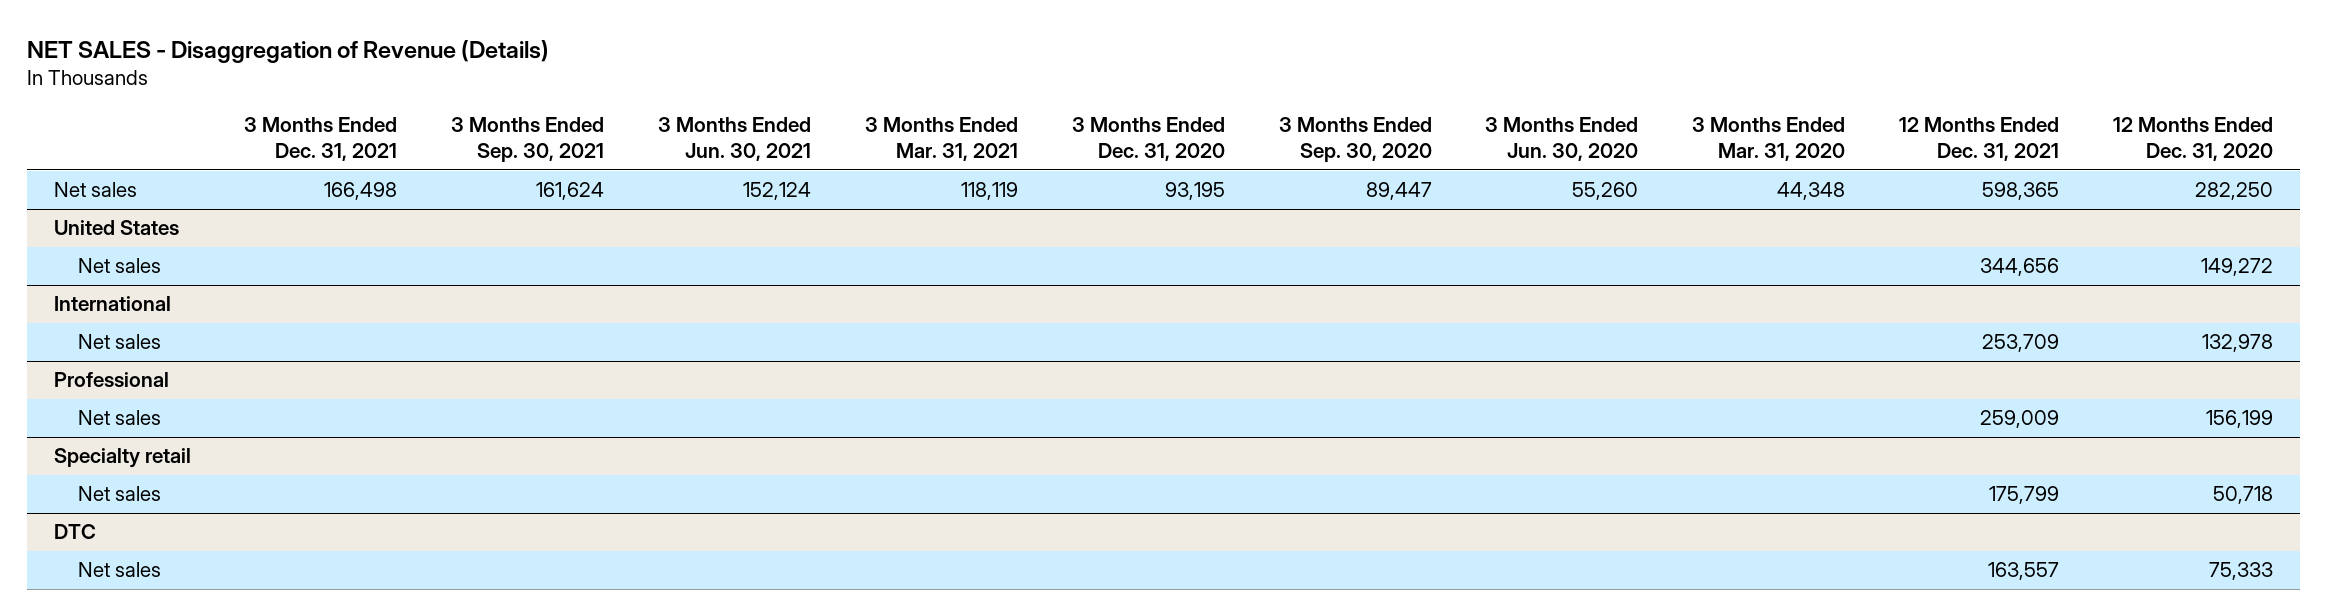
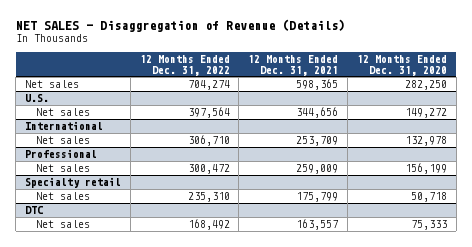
[244,117,398,161] 3 Months Ended Dec. 31, 2021 -> none
[451,117,605,162] 3 Months Ended Sep. 30, 2021 -> none
[658,117,812,161] 3 Months Ended Jun. 30, 2021 -> none
[864,117,1018,161] 3 Months Ended Mar. 31, 2021 -> none
[1071,117,1225,161] 3 Months Ended Dec. 31, 2020 -> none
[1278,117,1432,162] 3 Months Ended Sep. 30, 2020 -> none
[1485,117,1639,161] 3 Months Ended Jun. 30, 2020 -> none
[1692,117,1846,161] 3 Months Ended Mar. 31, 2020 -> none
none -> [139,54,230,76] 12 Months Ended Dec. 31, 2022
[53,220,179,236] United States -> [24,94,49,103] U.S.

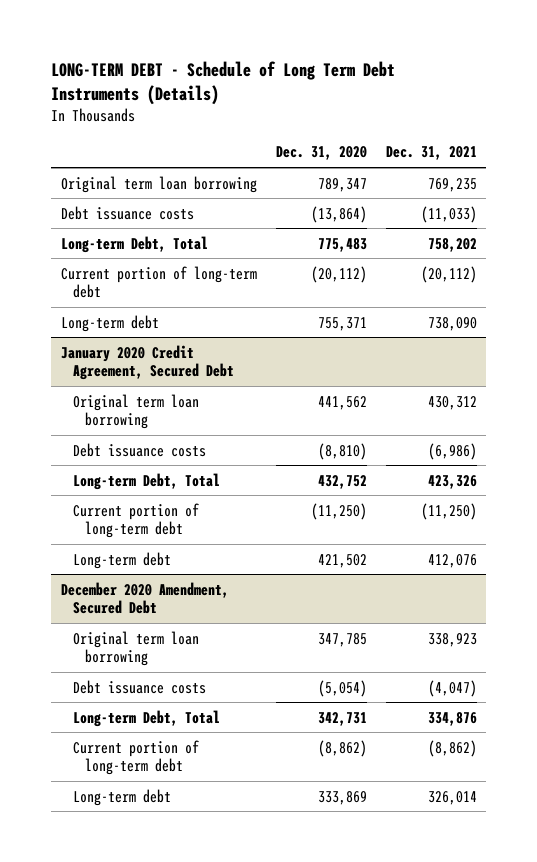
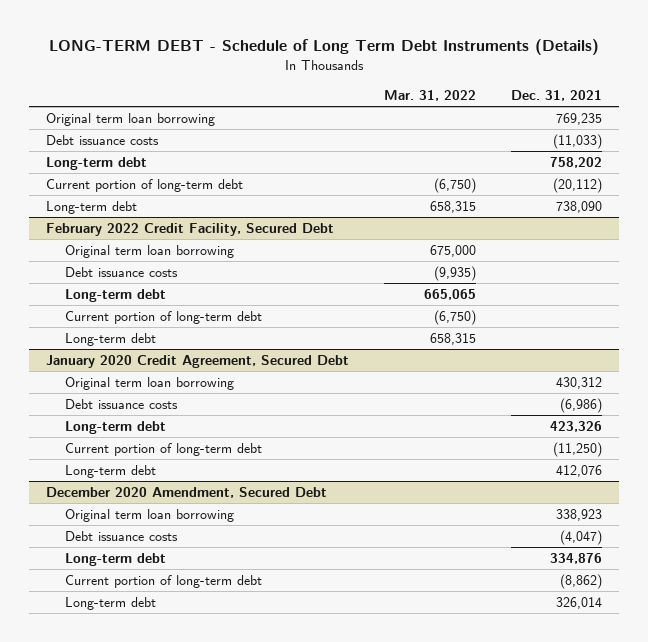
[275,146,367,161] Dec. 31, 2020 -> none
none -> [383,90,476,102] Mar. 31, 2022
[60,235,208,253] Long-term Debt, Total -> [46,157,148,171] Long-term debt
none -> [46,223,335,237] February 2022 Credit Facility, Secured Debt
none -> [65,245,235,259] Original term loan borrowing
none -> [65,267,179,278] Debt issuance costs
none -> [65,289,167,303] Long-term debt
none -> [65,311,263,325] Current portion of long-term debt
none -> [65,333,157,347] Long-term debt
[72,472,220,490] Long-term Debt, Total -> [65,421,167,435] Long-term debt
[72,709,220,727] Long-term Debt, Total -> [65,553,167,567] Long-term debt

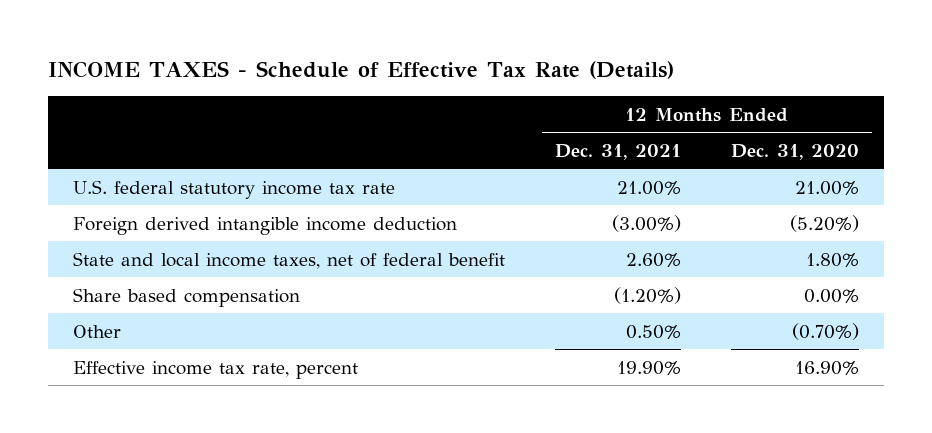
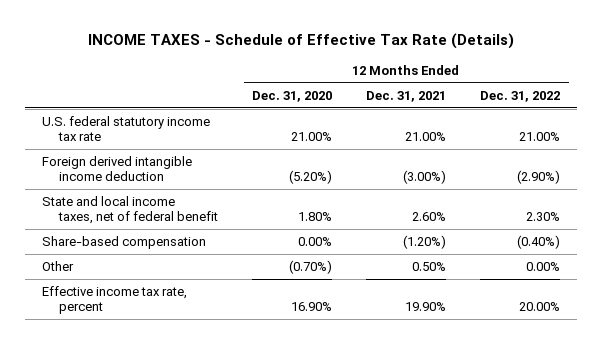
none -> [480,91,561,103] Dec. 31, 2022
[72,287,300,307] Share based compensation -> [41,236,206,250] Share-based compensation

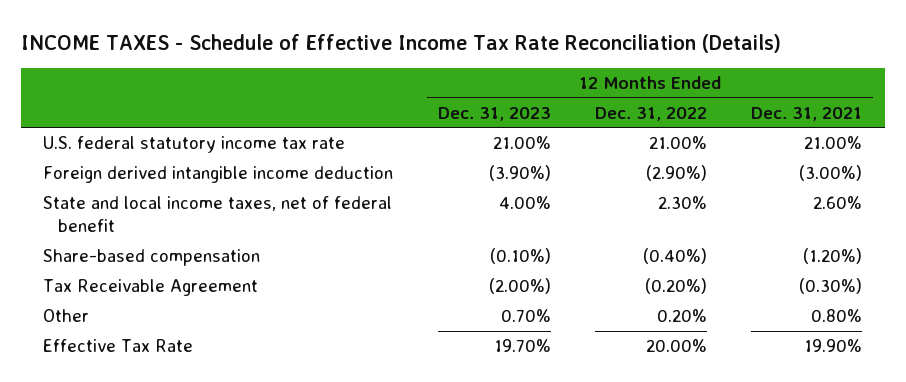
[88,32,515,49] INCOME TAXES - Schedule of Effective Tax Rate (Details) -> [21,33,782,53] INCOME TAXES - Schedule of Effective Income Tax Rate Reconciliation (Details)
[252,91,333,103] Dec. 31, 2020 -> none
none -> [437,106,551,121] Dec. 31, 2023
none -> [43,279,259,297] Tax Receivable Agreement
[412,262,447,272] 0.50% -> [811,309,863,323] 0.80%
[526,262,561,272] 0.00% -> [657,309,708,323] 0.20%
[41,286,187,315] Effective income tax rate, percent -> [43,339,194,353] Effective Tax Rate

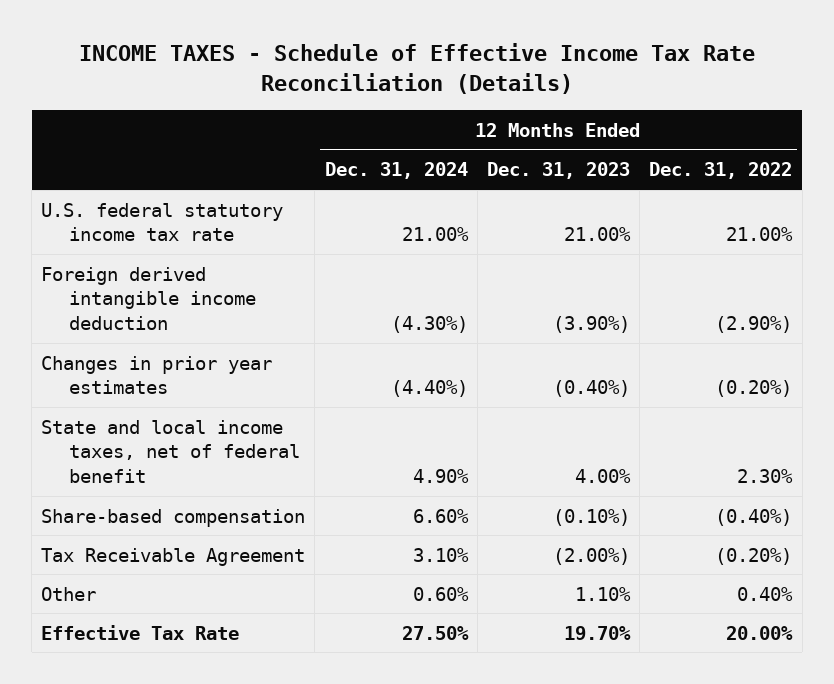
[751,106,863,121] Dec. 31, 2021 -> none
none -> [324,162,468,180] Dec. 31, 2024
none -> [41,355,273,395] Changes in prior year estimates
[500,309,551,323] 0.70% -> [574,586,631,601] 1.10%
[657,309,708,323] 0.20% -> [737,586,794,601] 0.40%

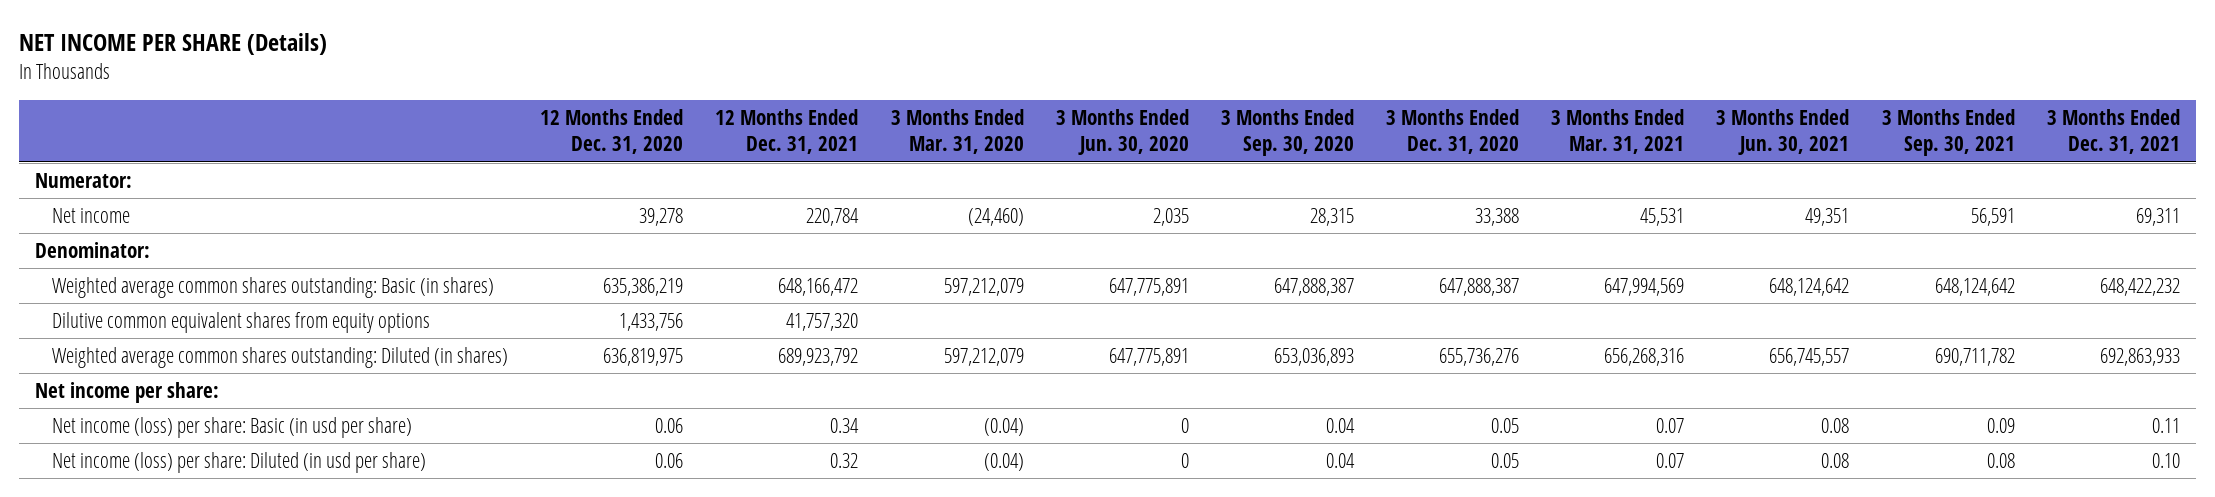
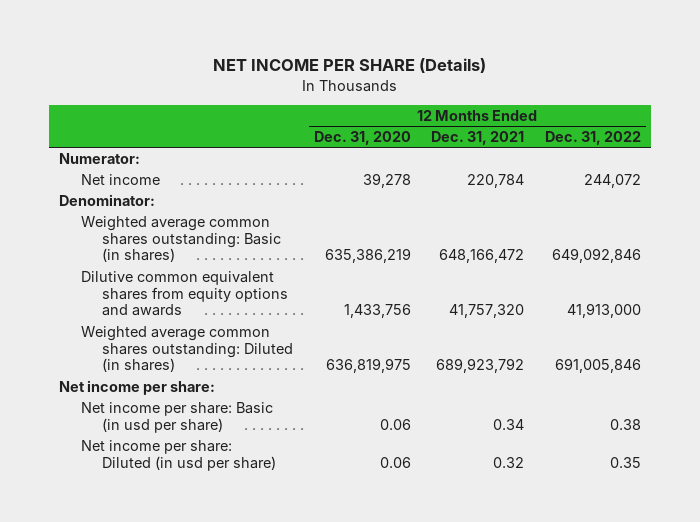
[890,108,1024,155] 3 Months Ended Mar. 31, 2020 -> none
[1055,108,1189,156] 3 Months Ended Jun. 30, 2020 -> none
[1220,108,1354,157] 3 Months Ended Sep. 30, 2020 -> none
[1386,108,1520,155] 3 Months Ended Dec. 31, 2020 -> none
[1551,108,1685,155] 3 Months Ended Mar. 31, 2021 -> none
[1716,108,1850,156] 3 Months Ended Jun. 30, 2021 -> none
[1881,108,2015,157] 3 Months Ended Sep. 30, 2021 -> none
[2046,108,2180,155] 3 Months Ended Dec. 31, 2021 -> none
none -> [544,131,641,146] Dec. 31, 2022
[52,311,431,333] Dilutive common equivalent shares from equity options -> [80,270,289,317] Dilutive common equivalent shares from equity options and awards
[52,416,413,438] Net income (loss) per share: Basic (in usd per share) -> [80,401,273,433] Net income per share: Basic (in usd per share)
[52,451,427,473] Net income (loss) per share: Diluted (in usd per share) -> [80,439,277,471] Net income per share: Diluted (in usd per share)

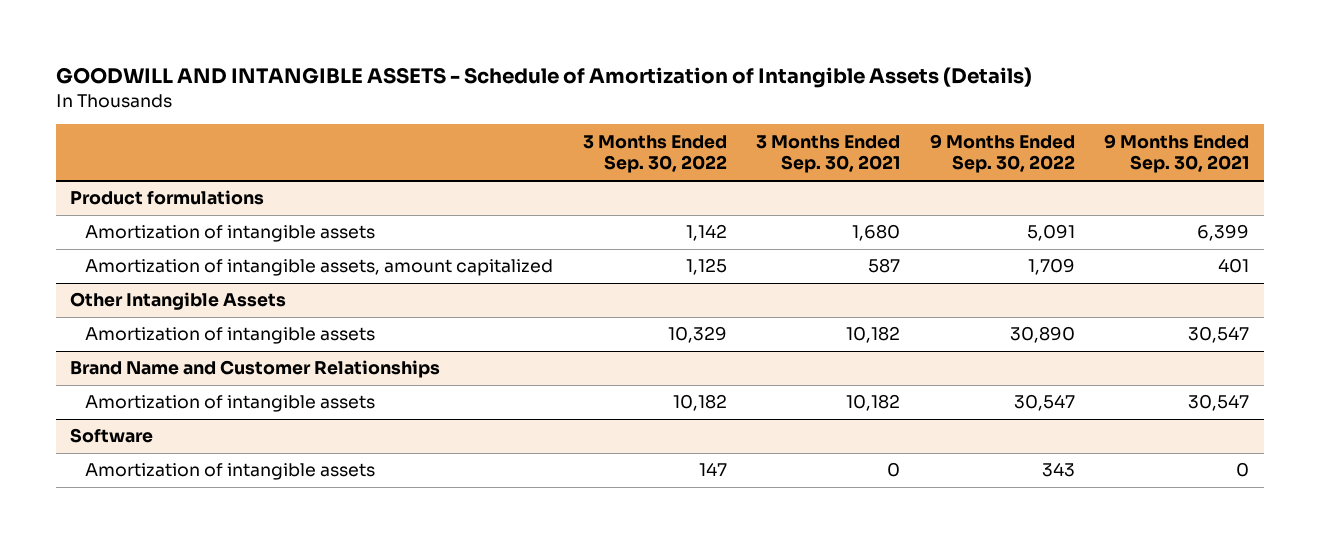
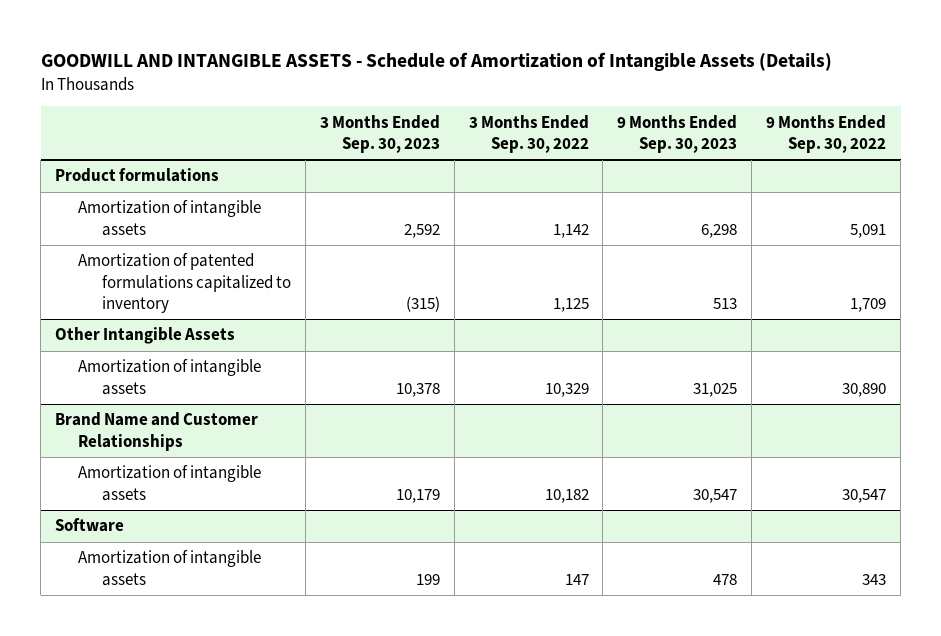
[756,134,901,174] 3 Months Ended Sep. 30, 2021 -> none
[1103,133,1249,174] 9 Months Ended Sep. 30, 2021 -> none
none -> [319,114,440,154] 3 Months Ended Sep. 30, 2023
none -> [617,114,738,154] 9 Months Ended Sep. 30, 2023
[85,259,554,277] Amortization of intangible assets, amount capitalized -> [78,253,291,314] Amortization of patented formulations capitalized to inventory

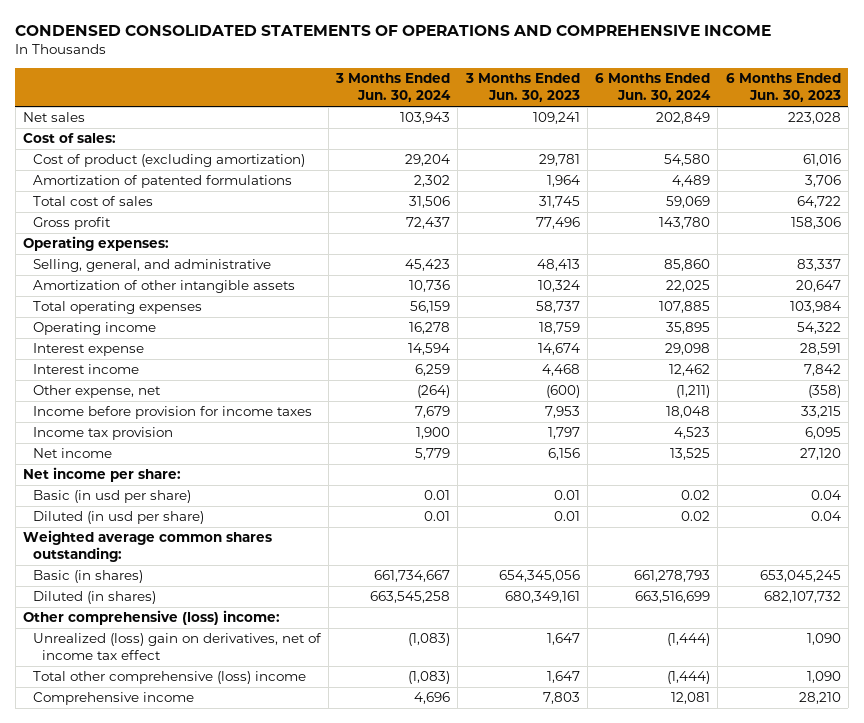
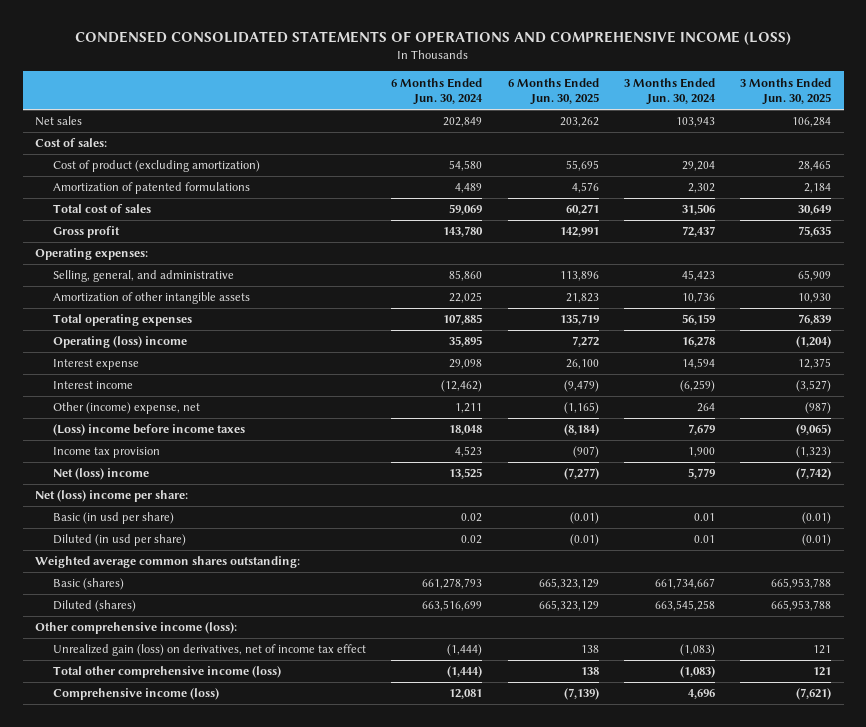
[15,25,772,37] CONDENSED CONSOLIDATED STATEMENTS OF OPERATIONS AND COMPREHENSIVE INCOME -> [75,31,792,46] CONDENSED CONSOLIDATED STATEMENTS OF OPERATIONS AND COMPREHENSIVE INCOME (LOSS)
[464,73,580,103] 3 Months Ended Jun. 30, 2023 -> none
[725,73,841,103] 6 Months Ended Jun. 30, 2023 -> none
none -> [507,77,599,106] 6 Months Ended Jun. 30, 2025
none -> [739,77,831,106] 3 Months Ended Jun. 30, 2025
[32,322,156,336] Operating income -> [53,336,188,349] Operating (loss) income
[415,364,451,377] 6,259 -> [679,380,715,393] (6,259)
[669,364,711,377] 12,462 -> [441,380,483,393] (12,462)
[32,385,161,399] Other expense, net -> [53,402,201,415] Other (income) expense, net
[417,385,451,399] (264) -> [696,403,715,413] 264
[676,385,711,399] (1,211) -> [455,403,483,414] 1,211
[32,406,312,420] Income before provision for income taxes -> [53,424,246,437] (Loss) income before income taxes
[32,448,112,459] Net income -> [53,468,150,481] Net (loss) income
[22,467,181,483] Net income per share: -> [35,490,189,503] Net (loss) income per share:
[32,570,143,584] Basic (in shares) -> [53,578,125,591] Basic (shares)
[32,591,156,605] Diluted (in shares) -> [53,600,137,613] Diluted (shares)
[22,610,280,626] Other comprehensive (loss) income: -> [35,622,238,635] Other comprehensive income (loss):
[32,633,322,661] Unrealized (loss) gain on derivatives, net of income tax effect -> [53,644,367,657] Unrealized gain (loss) on derivatives, net of income tax effect
[32,671,306,685] Total other comprehensive (loss) income -> [53,666,282,679] Total other comprehensive income (loss)
[32,692,194,706] Comprehensive income -> [53,688,220,701] Comprehensive income (loss)

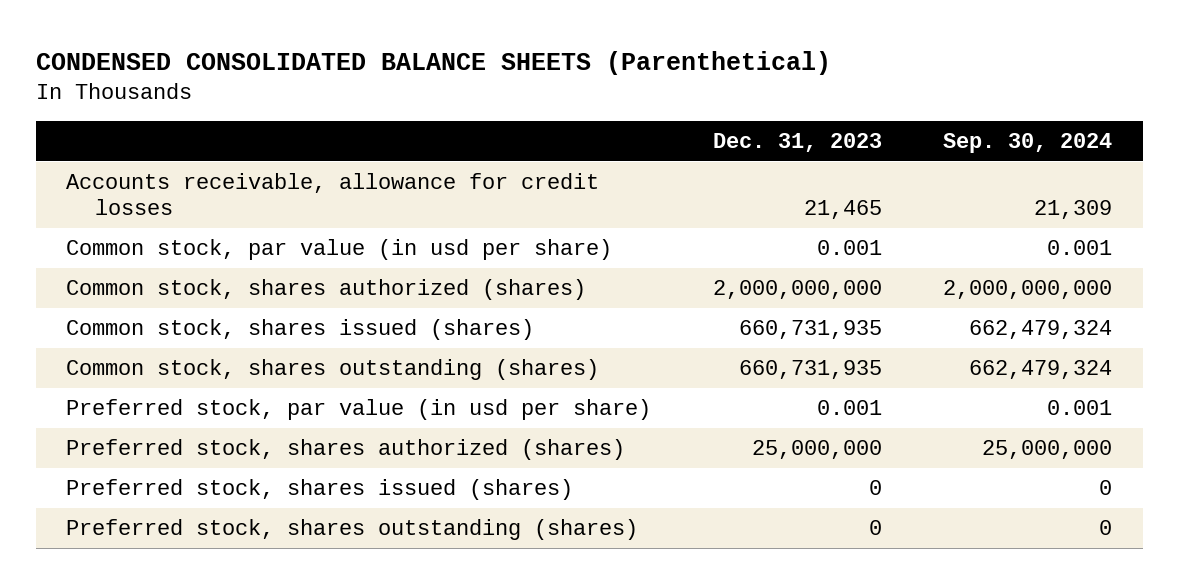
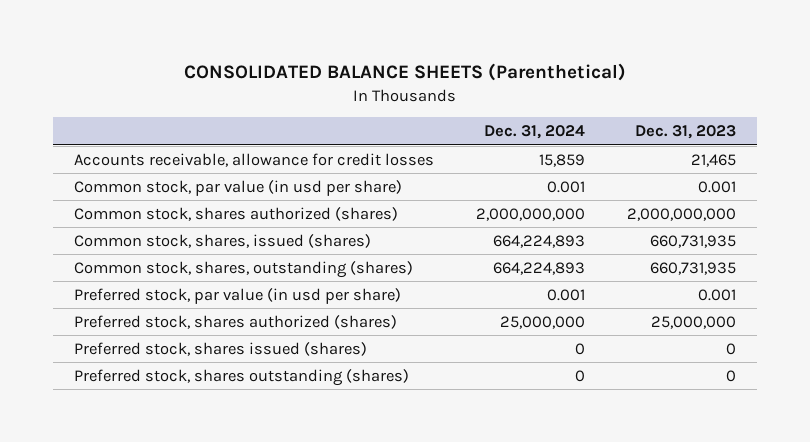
[35,50,831,75] CONDENSED CONSOLIDATED BALANCE SHEETS (Parenthetical) -> [183,63,626,82] CONSOLIDATED BALANCE SHEETS (Parenthetical)
[943,132,1113,153] Sep. 30, 2024 -> none
none -> [483,125,585,140] Dec. 31, 2024
[66,318,535,340] Common stock, shares issued (shares) -> [73,233,371,248] Common stock, shares, issued (shares)
[66,358,600,380] Common stock, shares outstanding (shares) -> [73,260,413,278] Common stock, shares, outstanding (shares)

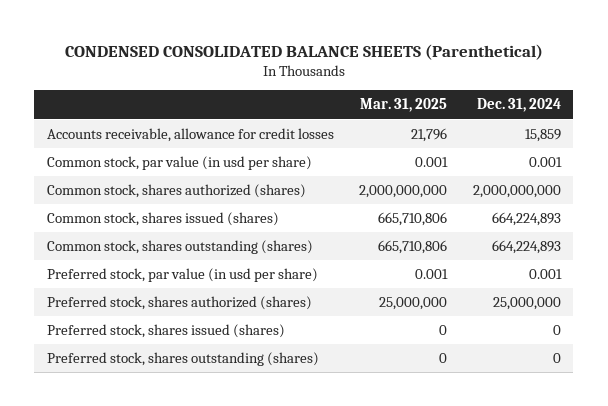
[183,63,626,82] CONSOLIDATED BALANCE SHEETS (Parenthetical) -> [64,43,543,60] CONDENSED CONSOLIDATED BALANCE SHEETS (Parenthetical)
[635,125,737,140] Dec. 31, 2023 -> none
none -> [360,98,448,113] Mar. 31, 2025
[73,233,371,248] Common stock, shares, issued (shares) -> [46,212,279,227] Common stock, shares issued (shares)
[73,260,413,278] Common stock, shares, outstanding (shares) -> [46,240,313,255] Common stock, shares outstanding (shares)

